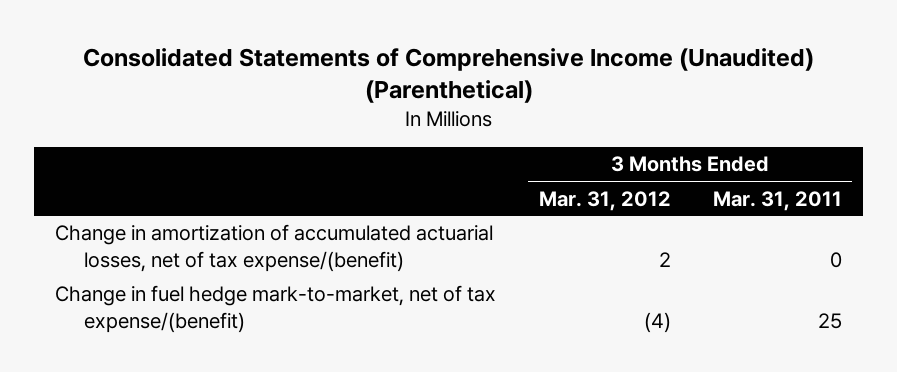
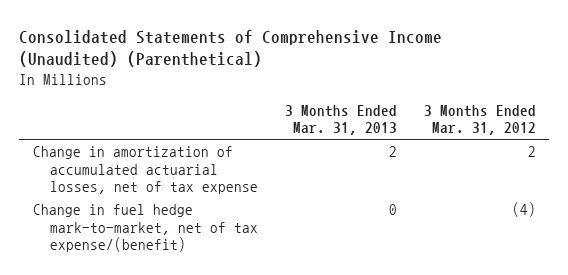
[712,190,842,211] Mar. 31, 2011 -> none
none -> [285,104,398,135] 3 Months Ended Mar. 31, 2013
[55,224,494,273] Change in amortization of accumulated actuarial losses, net of tax expense/(benefit) -> [32,146,259,194] Change in amortization of accumulated actuarial losses, net of tax expense

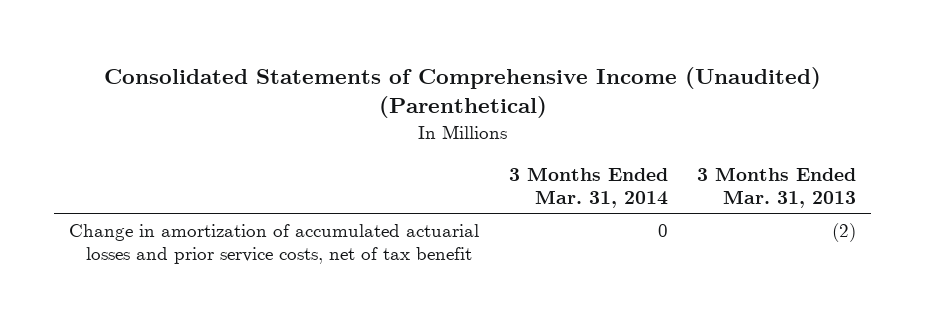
[423,104,536,135] 3 Months Ended Mar. 31, 2012 -> none
none -> [508,166,668,208] 3 Months Ended Mar. 31, 2014
[32,204,259,252] Change in fuel hedge mark-to-market, net of tax expense/(benefit) -> none
[32,146,259,194] Change in amortization of accumulated actuarial losses, net of tax expense -> [68,223,479,264] Change in amortization of accumulated actuarial losses and prior service costs, net of tax benefit
[389,146,398,158] 2 -> [832,222,857,242] (2)

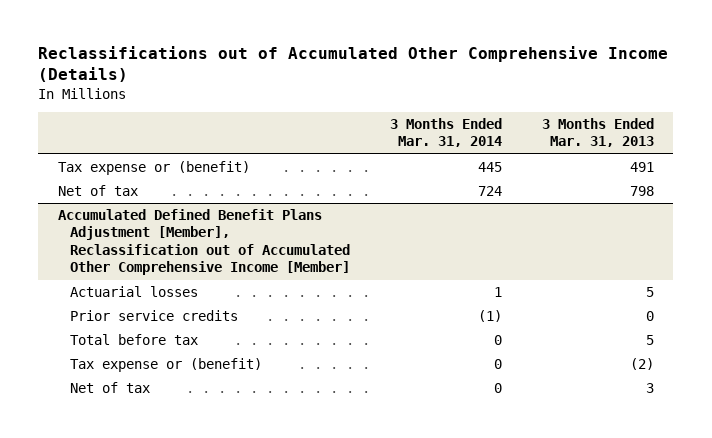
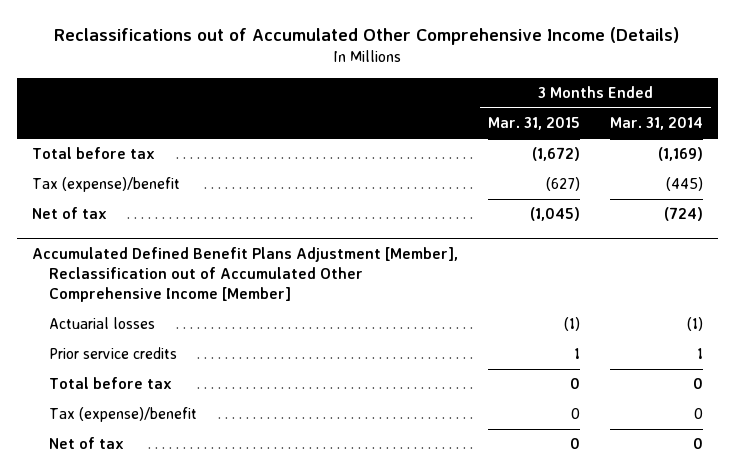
[541,117,654,148] 3 Months Ended Mar. 31, 2013 -> none
none -> [487,117,580,131] Mar. 31, 2015
none -> [31,147,155,160] Total before tax
[58,160,251,175] Tax expense or (benefit) -> [31,177,180,193] Tax (expense)/benefit
[477,161,502,172] 445 -> [666,177,704,192] (445)
[477,185,502,196] 724 -> [664,207,704,222] (724)
[493,286,502,297] 1 -> [687,317,704,332] (1)
[477,309,502,322] (1) -> [697,348,704,360] 1
[70,357,263,372] Tax expense or (benefit) -> [49,407,198,423] Tax (expense)/benefit

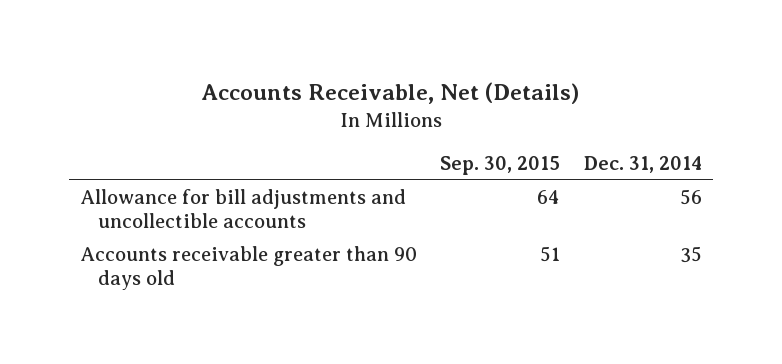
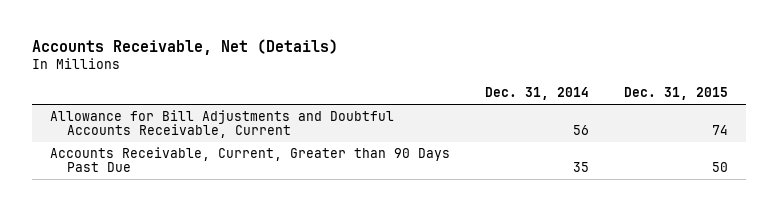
[440,156,561,176] Sep. 30, 2015 -> none
none -> [624,87,729,101] Dec. 31, 2015
[80,189,407,229] Allowance for bill adjustments and uncollectible accounts -> [50,109,395,139] Allowance for Bill Adjustments and Doubtful Accounts Receivable, Current
[80,246,418,291] Accounts receivable greater than 90 days old -> [50,146,451,173] Accounts Receivable, Current, Greater than 90 Days Past Due

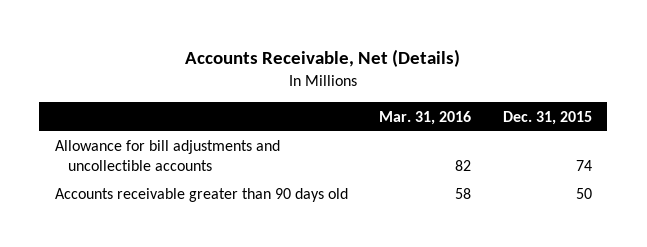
[485,87,590,101] Dec. 31, 2014 -> none
none -> [379,110,472,125] Mar. 31, 2016
[50,109,395,139] Allowance for Bill Adjustments and Doubtful Accounts Receivable, Current -> [55,140,281,172] Allowance for bill adjustments and uncollectible accounts
[50,146,451,173] Accounts Receivable, Current, Greater than 90 Days Past Due -> [55,188,349,203] Accounts receivable greater than 90 days old

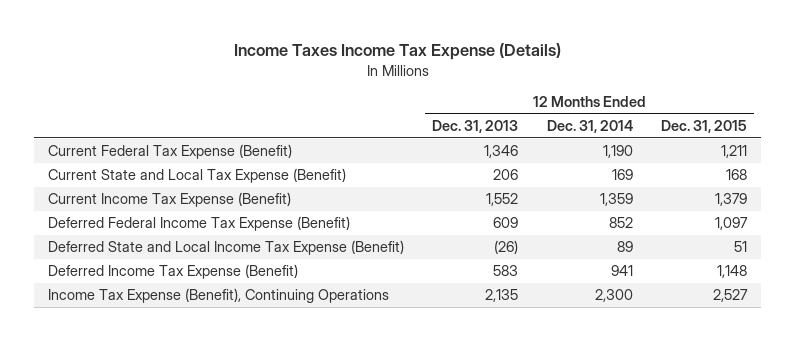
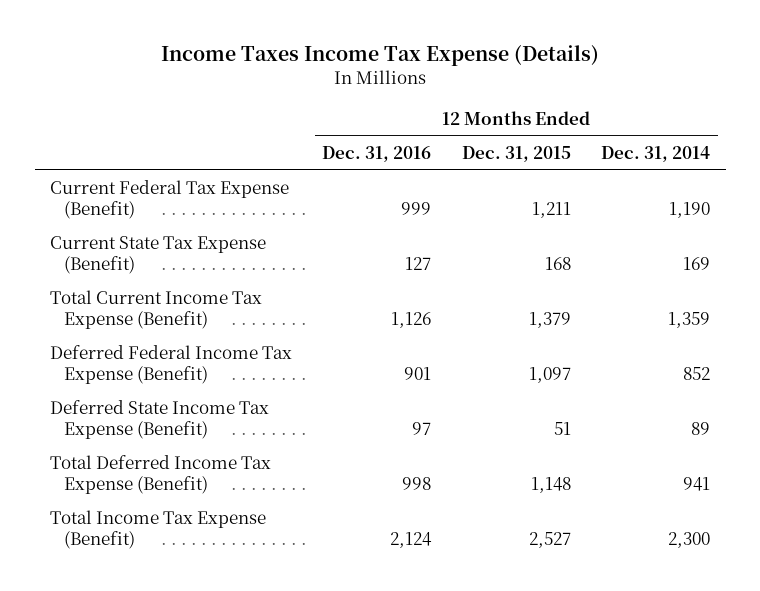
[432,119,519,133] Dec. 31, 2013 -> none
none -> [322,145,432,162] Dec. 31, 2016
[48,168,347,184] Current State and Local Tax Expense (Benefit) -> [49,236,266,275] Current State Tax Expense (Benefit)
[48,192,292,208] Current Income Tax Expense (Benefit) -> [49,290,262,330] Total Current Income Tax Expense (Benefit)
[48,240,405,256] Deferred State and Local Income Tax Expense (Benefit) -> [49,400,269,440] Deferred State Income Tax Expense (Benefit)
[48,264,299,280] Deferred Income Tax Expense (Benefit) -> [49,455,271,495] Total Deferred Income Tax Expense (Benefit)
[48,288,390,304] Income Tax Expense (Benefit), Continuing Operations -> [49,510,266,550] Total Income Tax Expense (Benefit)

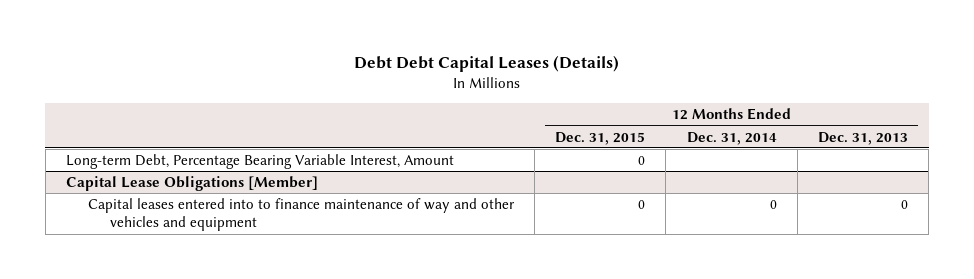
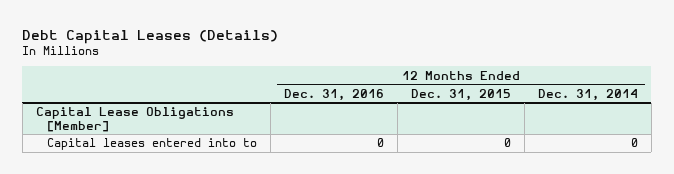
[353,55,619,73] Debt Debt Capital Leases (Details) -> [22,29,279,44] Debt Capital Leases (Details)
[817,131,908,145] Dec. 31, 2013 -> none
none -> [283,88,384,101] Dec. 31, 2016
[65,154,454,170] Long-term Debt, Percentage Bearing Variable Interest, Amount -> none
[88,198,516,232] Capital leases entered into to finance maintenance of way and other vehicles and equipment -> [47,138,258,151] Capital leases entered into to

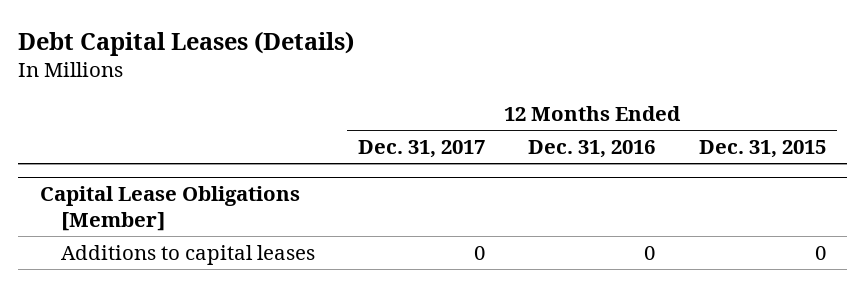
[537,88,638,101] Dec. 31, 2014 -> none
none -> [358,140,486,159] Dec. 31, 2017
[47,138,258,151] Capital leases entered into to -> [60,244,315,265] Additions to capital leases

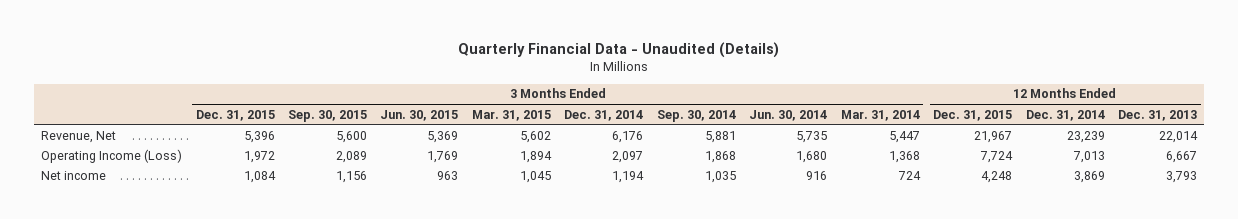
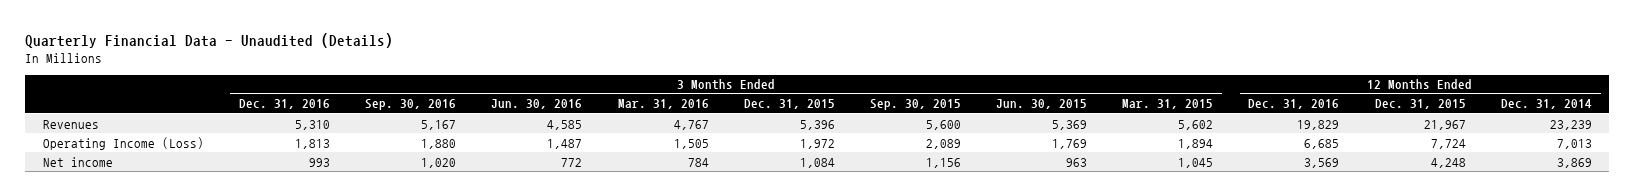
[564,109,644,121] Dec. 31, 2014 -> none
[656,109,736,122] Sep. 30, 2014 -> none
[749,109,828,121] Jun. 30, 2014 -> none
[840,109,920,121] Mar. 31, 2014 -> none
[1118,109,1198,121] Dec. 31, 2013 -> none
none -> [238,99,330,110] Dec. 31, 2016
none -> [365,99,457,111] Sep. 30, 2016
none -> [491,99,583,110] Jun. 30, 2016
none -> [617,99,709,110] Mar. 31, 2016
none -> [1248,99,1340,110] Dec. 31, 2016
[41,130,117,143] Revenue, Net -> [42,119,99,129] Revenues

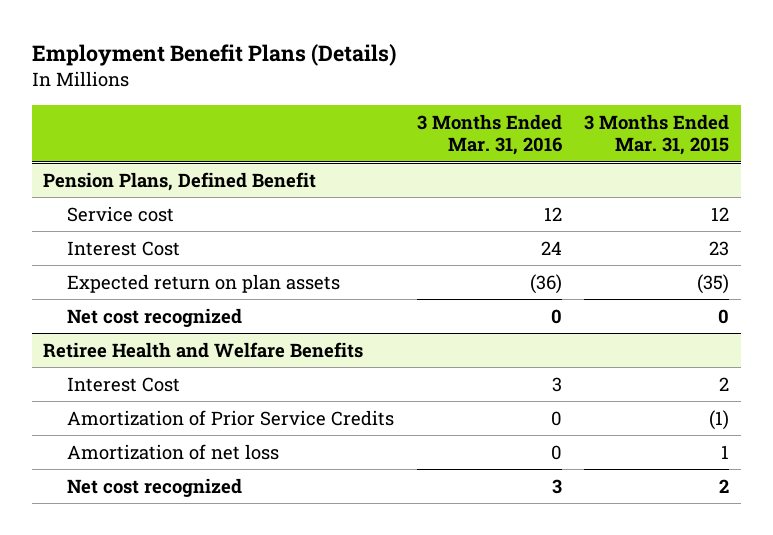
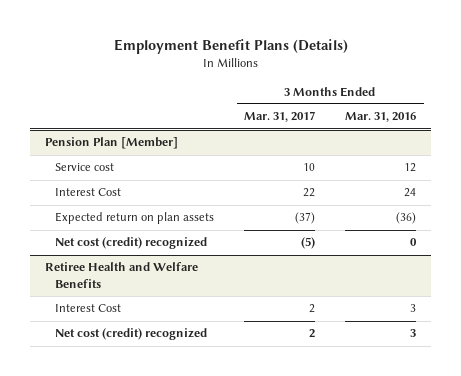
[584,113,730,156] 3 Months Ended Mar. 31, 2015 -> none
none -> [244,111,316,123] Mar. 31, 2017
[43,171,317,191] Pension Plans, Defined Benefit -> [45,137,179,150] Pension Plan [Member]
[66,307,242,327] Net cost recognized -> [55,237,208,250] Net cost (credit) recognized
[66,409,394,426] Amortization of Prior Service Credits -> none
[66,443,279,460] Amortization of net loss -> none
[66,477,242,497] Net cost recognized -> [55,328,208,341] Net cost (credit) recognized

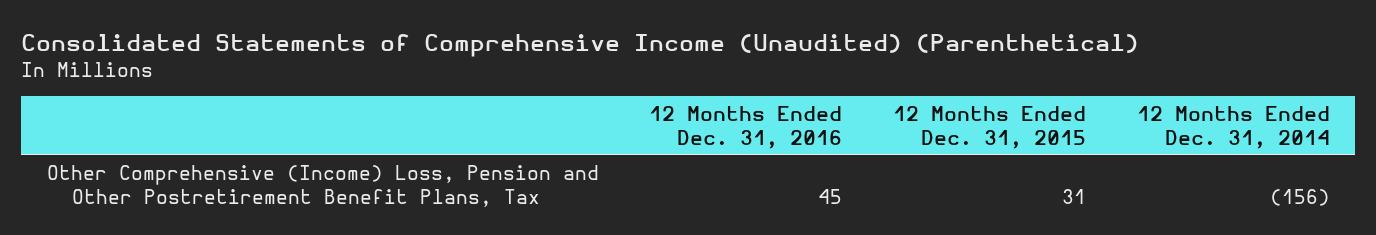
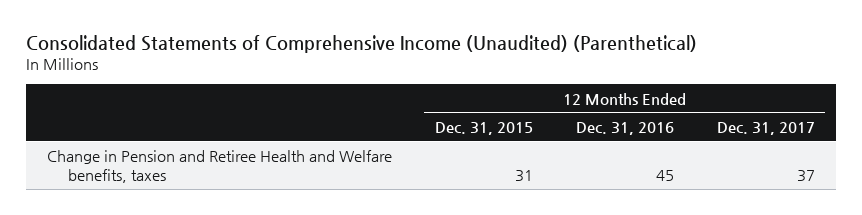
[1136,105,1330,149] 12 Months Ended Dec. 31, 2014 -> none
none -> [716,121,815,135] Dec. 31, 2017
[46,165,599,208] Other Comprehensive (Income) Loss, Pension and Other Postretirement Benefit Plans, Tax -> [47,150,393,184] Change in Pension and Retiree Health and Welfare benefits, taxes

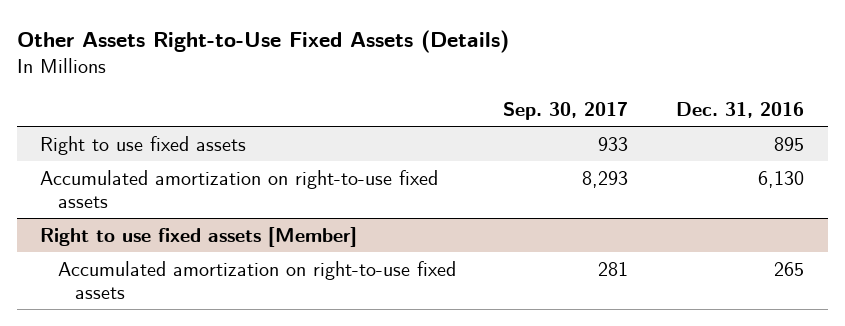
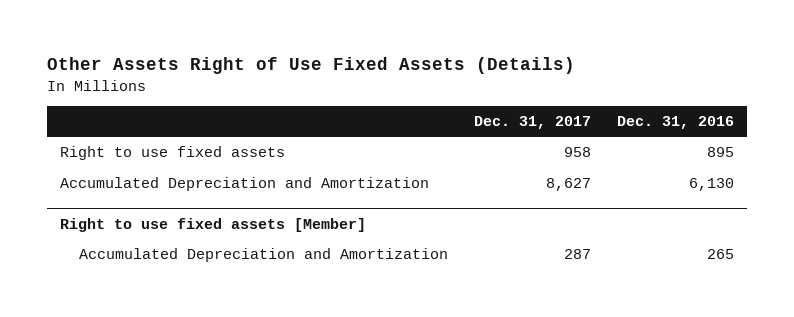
[16,29,509,53] Other Assets Right-to-Use Fixed Assets (Details) -> [46,57,575,75] Other Assets Right of Use Fixed Assets (Details)
[503,101,629,120] Sep. 30, 2017 -> none
none -> [473,115,591,129] Dec. 31, 2017
[40,169,439,209] Accumulated amortization on right-to-use fixed assets -> [59,177,429,192] Accumulated Depreciation and Amortization
[57,260,456,300] Accumulated amortization on right-to-use fixed assets -> [78,248,448,263] Accumulated Depreciation and Amortization

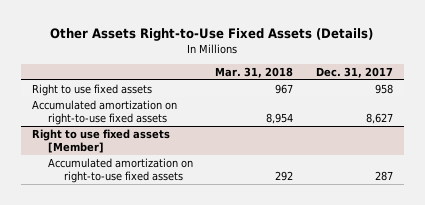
[46,57,575,75] Other Assets Right of Use Fixed Assets (Details) -> [50,27,374,41] Other Assets Right-to-Use Fixed Assets (Details)
[616,115,734,129] Dec. 31, 2016 -> none
none -> [215,66,294,78] Mar. 31, 2018
[59,177,429,192] Accumulated Depreciation and Amortization -> [31,100,177,126] Accumulated amortization on right-to-use fixed assets
[78,248,448,263] Accumulated Depreciation and Amortization -> [47,158,193,184] Accumulated amortization on right-to-use fixed assets

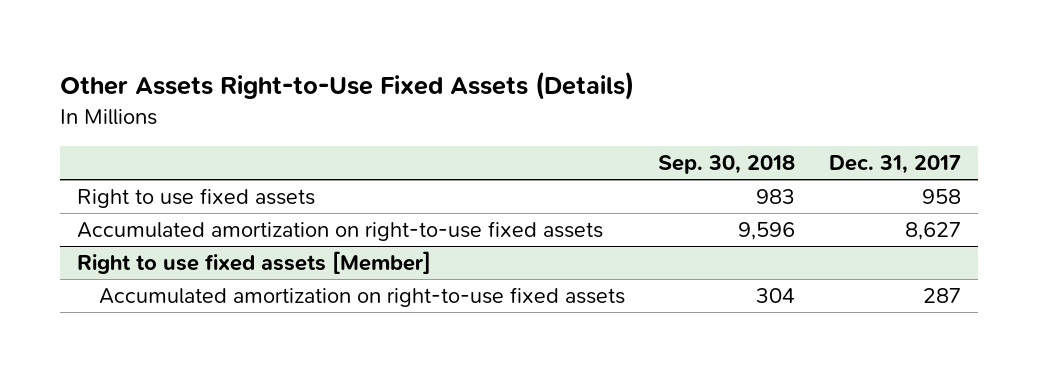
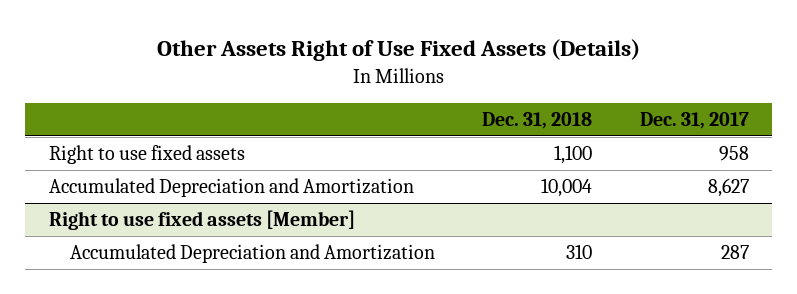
[59,71,634,101] Other Assets Right-to-Use Fixed Assets (Details) -> [156,39,640,62] Other Assets Right of Use Fixed Assets (Details)
[658,154,796,174] Sep. 30, 2018 -> none
none -> [482,112,593,130] Dec. 31, 2018
[76,221,603,242] Accumulated amortization on right-to-use fixed assets -> [48,178,414,198] Accumulated Depreciation and Amortization
[98,287,625,308] Accumulated amortization on right-to-use fixed assets -> [69,244,435,264] Accumulated Depreciation and Amortization

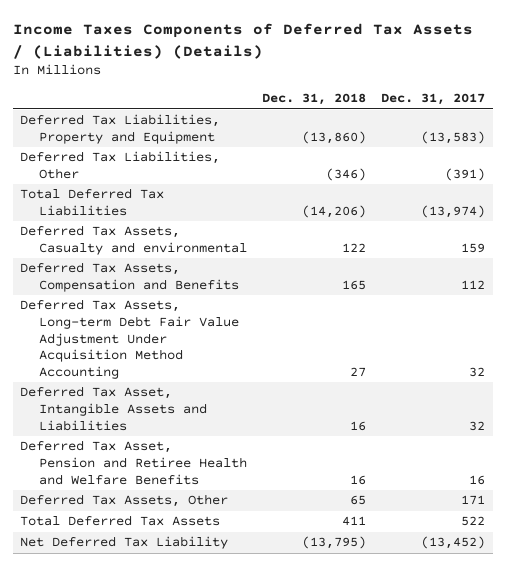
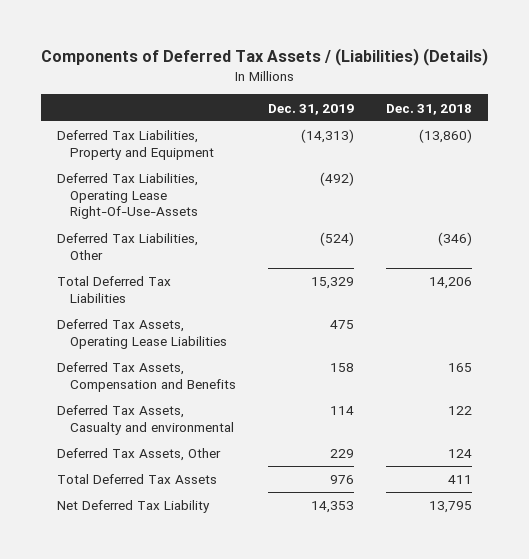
[12,23,473,59] Income Taxes Components of Deferred Tax Assets / (Liabilities) (Details) -> [40,48,488,67] Components of Deferred Tax Assets / (Liabilities) (Details)
[381,93,486,106] Dec. 31, 2017 -> none
none -> [268,103,355,115] Dec. 31, 2019
none -> [56,173,198,220] Deferred Tax Liabilities, Operating Lease Right-Of-Use-Assets
[301,204,366,218] (14,206) -> [429,277,473,290] 14,206
none -> [56,319,227,349] Deferred Tax Assets, Operating Lease Liabilities
[20,299,239,379] Deferred Tax Assets, Long-term Debt Fair Value Adjustment Under Acquisition Method Accounting -> none
[20,386,207,431] Deferred Tax Asset, Intangible Assets and Liabilities -> none
[20,440,247,485] Deferred Tax Asset, Pension and Retiree Health and Welfare Benefits -> none
[20,225,247,255] Deferred Tax Assets, Casualty and environmental -> [56,405,234,435] Deferred Tax Assets, Casualty and environmental
[349,495,366,506] 65 -> [448,449,473,459] 124
[301,536,366,550] (13,795) -> [429,501,473,514] 13,795

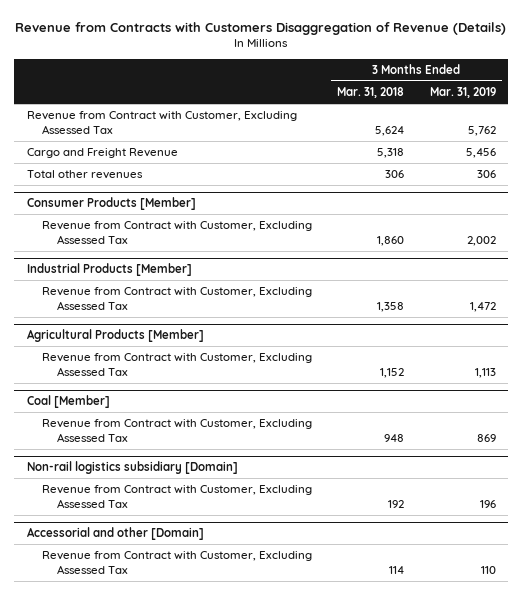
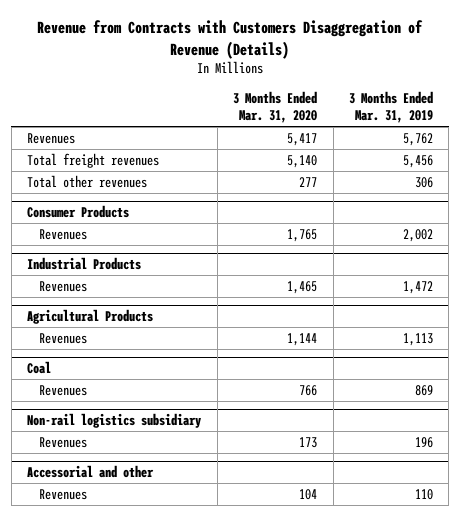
[337,86,405,98] Mar. 31, 2018 -> none
none -> [233,91,318,123] 3 Months Ended Mar. 31, 2020
[27,111,298,134] Revenue from Contract with Customer, Excluding Assessed Tax -> [27,132,76,144] Revenues
[27,148,179,159] Cargo and Freight Revenue -> [27,152,160,168] Total freight revenues
[27,197,197,211] Consumer Products [Member] -> [27,205,130,219] Consumer Products
[41,221,312,244] Revenue from Contract with Customer, Excluding Assessed Tax -> [38,228,87,240] Revenues
[27,263,193,277] Industrial Products [Member] -> [27,257,142,271] Industrial Products
[41,287,312,310] Revenue from Contract with Customer, Excluding Assessed Tax -> [38,280,87,292] Revenues
[27,329,205,343] Agricultural Products [Member] -> [27,309,154,325] Agricultural Products
[41,353,312,376] Revenue from Contract with Customer, Excluding Assessed Tax -> [38,332,87,344] Revenues
[27,395,111,409] Coal [Member] -> [27,361,52,375] Coal
[41,419,312,442] Revenue from Contract with Customer, Excluding Assessed Tax -> [38,384,87,396] Revenues
[27,461,239,475] Non-rail logistics subsidiary [Domain] -> [27,413,202,429] Non-rail logistics subsidiary
[41,485,312,508] Revenue from Contract with Customer, Excluding Assessed Tax -> [38,436,87,448] Revenues
[27,527,205,541] Accessorial and other [Domain] -> [27,465,155,479] Accessorial and other
[41,551,312,574] Revenue from Contract with Customer, Excluding Assessed Tax -> [38,488,87,500] Revenues

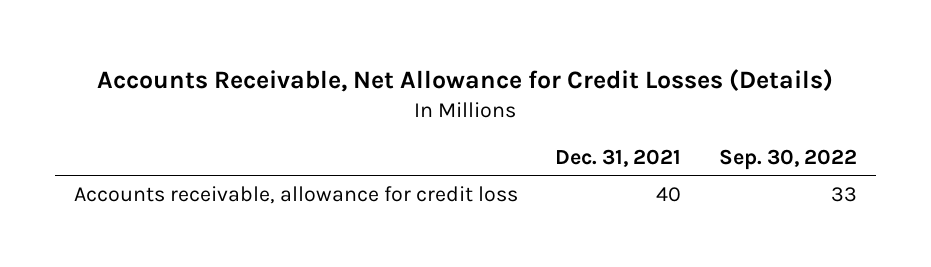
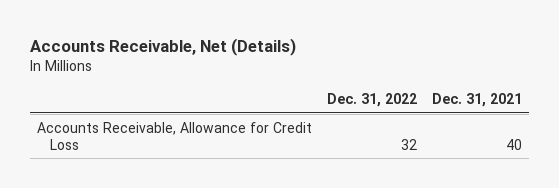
[97,69,834,93] Accounts Receivable, Net Allowance for Credit Losses (Details) -> [29,37,296,56] Accounts Receivable, Net (Details)
[719,148,858,170] Sep. 30, 2022 -> none
none -> [327,92,418,107] Dec. 31, 2022
[73,185,518,204] Accounts receivable, allowance for credit loss -> [37,121,313,150] Accounts Receivable, Allowance for Credit Loss

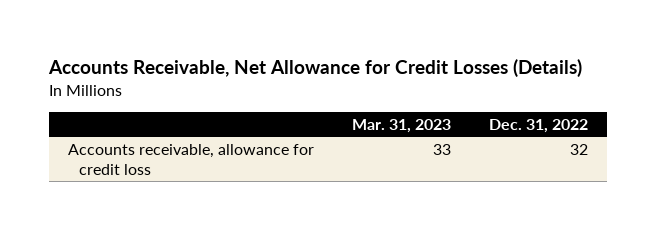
[29,37,296,56] Accounts Receivable, Net (Details) -> [48,58,583,77] Accounts Receivable, Net Allowance for Credit Losses (Details)
[431,92,522,107] Dec. 31, 2021 -> none
none -> [351,118,451,133] Mar. 31, 2023
[37,121,313,150] Accounts Receivable, Allowance for Credit Loss -> [67,144,314,175] Accounts receivable, allowance for credit loss

